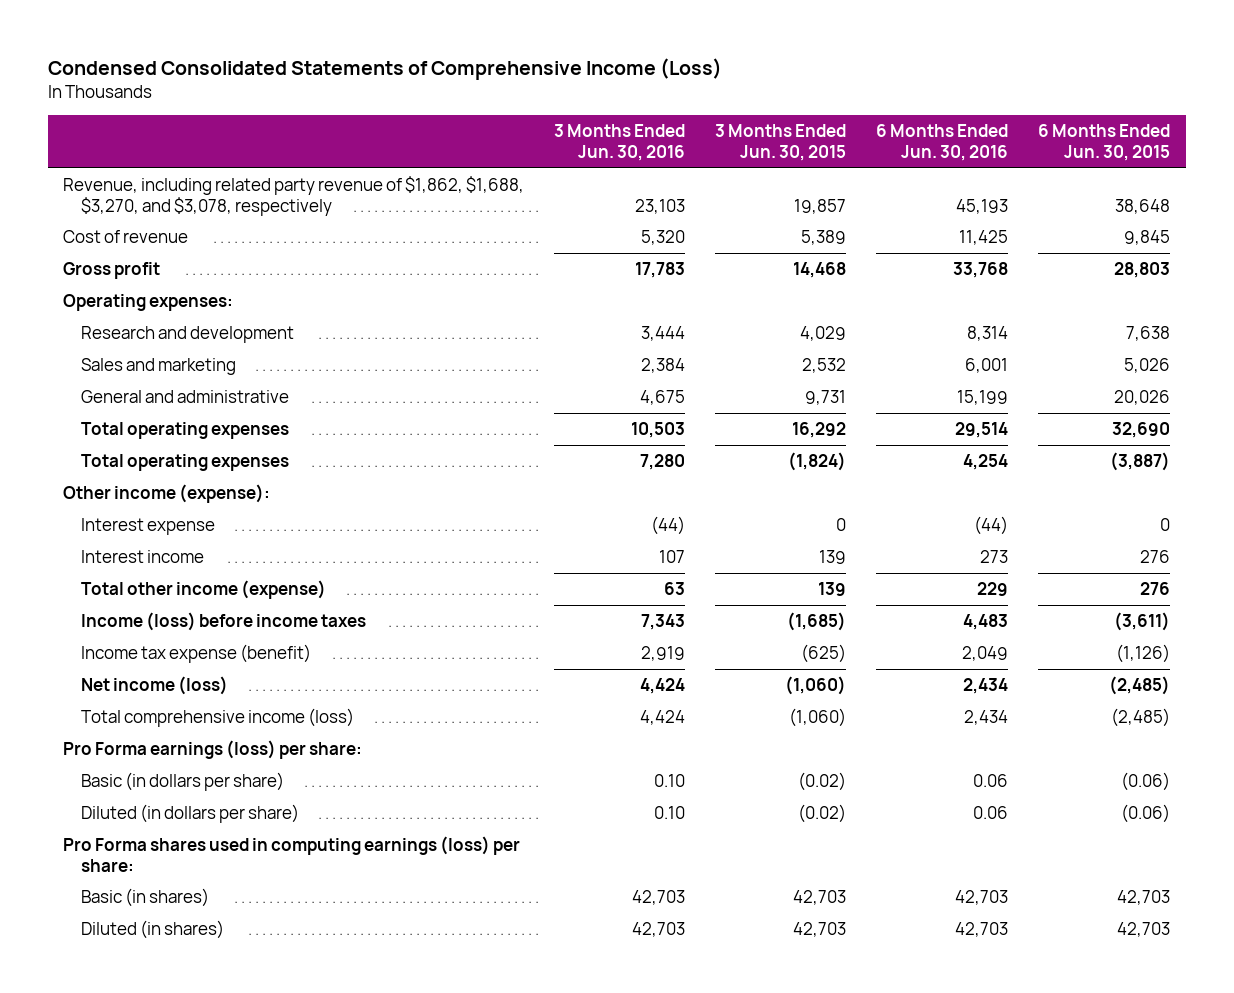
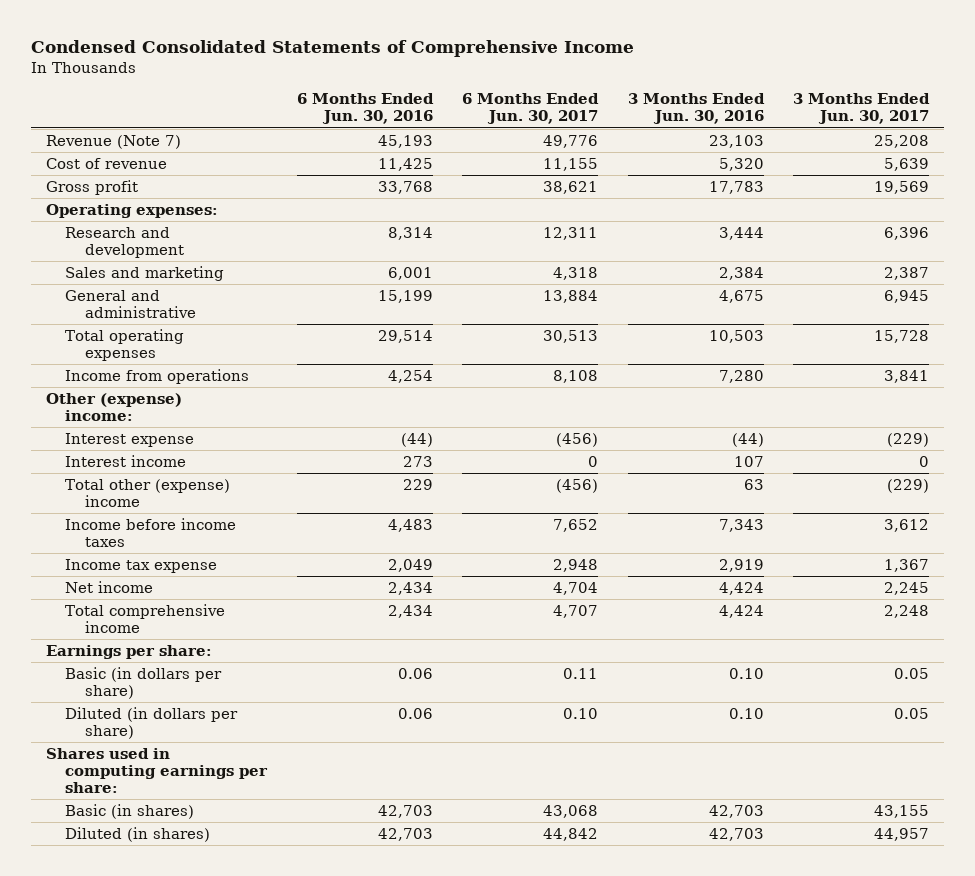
[48,57,723,80] Condensed Consolidated Statements of Comprehensive Income (Loss) -> [31,40,635,58] Condensed Consolidated Statements of Comprehensive Income
[715,124,847,161] 3 Months Ended Jun. 30, 2015 -> none
[1038,124,1171,161] 6 Months Ended Jun. 30, 2015 -> none
none -> [462,93,600,125] 6 Months Ended Jun. 30, 2017
none -> [793,93,931,125] 3 Months Ended Jun. 30, 2017
[63,176,525,216] Revenue, including related party revenue of $1,862, $1,688, $3,270, and $3,078, respectively -> [45,134,181,149] Revenue (Note 7)
[81,454,290,472] Total operating expenses -> [65,368,250,384] Income from operations
[63,484,271,504] Other income (expense): -> [45,392,182,421] Other (expense) income:
[81,580,327,600] Total other income (expense) -> [65,478,231,507] Total other (expense) income
[81,612,367,632] Income (loss) before income taxes -> [65,517,237,547] Income before income taxes
[81,644,312,664] Income tax expense (benefit) -> [65,558,218,573] Income tax expense
[81,676,229,696] Net income (loss) -> [65,580,154,593] Net income
[81,708,355,728] Total comprehensive income (loss) -> [65,603,226,633] Total comprehensive income
[63,740,363,760] Pro Forma earnings (loss) per share: -> [45,644,212,659] Earnings per share:
[63,836,521,872] Pro Forma shares used in computing earnings (loss) per share: -> [45,747,269,793] Shares used in computing earnings per share:

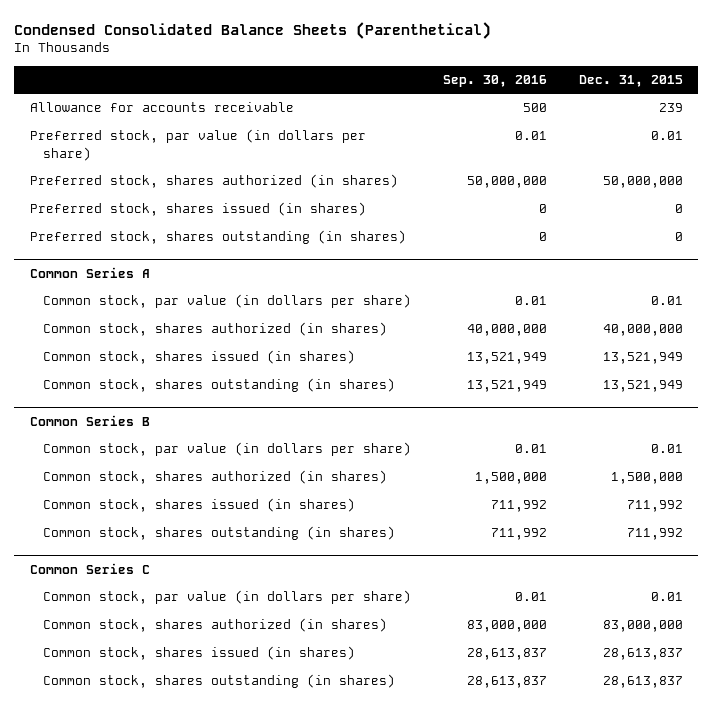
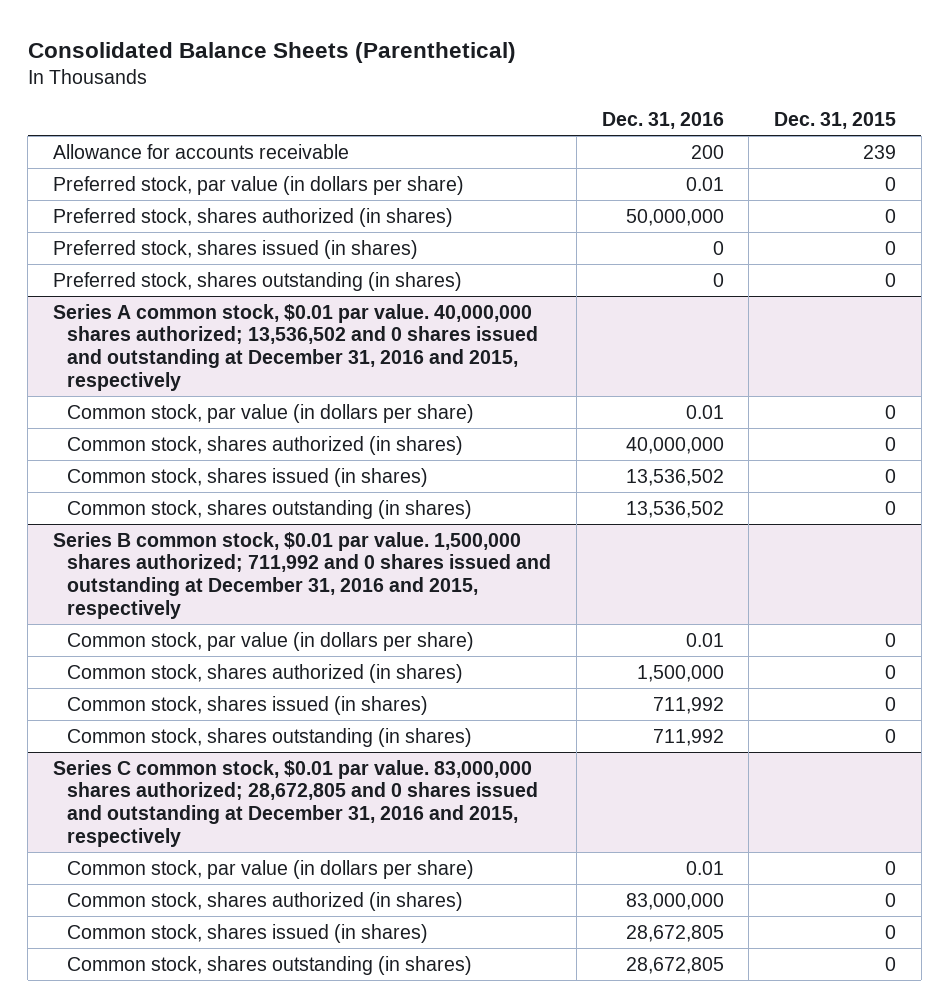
[14,21,492,39] Condensed Consolidated Balance Sheets (Parenthetical) -> [27,41,516,63] Consolidated Balance Sheets (Parenthetical)
[442,75,547,88] Sep. 30, 2016 -> none
none -> [601,111,724,129] Dec. 31, 2016
[650,131,683,141] 0.01 -> [885,176,897,191] 0
[602,176,683,189] 50,000,000 -> [885,208,897,223] 0
[29,267,150,279] Common Series A -> [52,303,538,391] Series A common stock, $0.01 par value. 40,000,000 shares authorized; 13,536,502 and 0 shares issued and outstanding at December 31, 2016 and 2015, respectively
[650,296,683,306] 0.01 -> [885,404,897,419] 0
[602,324,683,337] 40,000,000 -> [885,436,897,451] 0
[602,352,683,365] 13,521,949 -> [885,468,897,483] 0
[602,380,683,393] 13,521,949 -> [885,500,897,515] 0
[29,415,150,427] Common Series B -> [52,531,551,619] Series B common stock, $0.01 par value. 1,500,000 shares authorized; 711,992 and 0 shares issued and outstanding at December 31, 2016 and 2015, respectively
[650,444,683,454] 0.01 -> [885,632,897,647] 0
[610,472,683,485] 1,500,000 -> [885,664,897,679] 0
[626,500,683,513] 711,992 -> [885,696,897,711] 0
[626,528,683,541] 711,992 -> [885,728,897,743] 0
[29,563,150,575] Common Series C -> [52,759,538,847] Series C common stock, $0.01 par value. 83,000,000 shares authorized; 28,672,805 and 0 shares issued and outstanding at December 31, 2016 and 2015, respectively
[650,592,683,602] 0.01 -> [885,860,897,875] 0
[602,620,683,633] 83,000,000 -> [885,892,897,907] 0
[602,648,683,661] 28,613,837 -> [885,924,897,939] 0
[602,676,683,689] 28,613,837 -> [885,956,897,971] 0

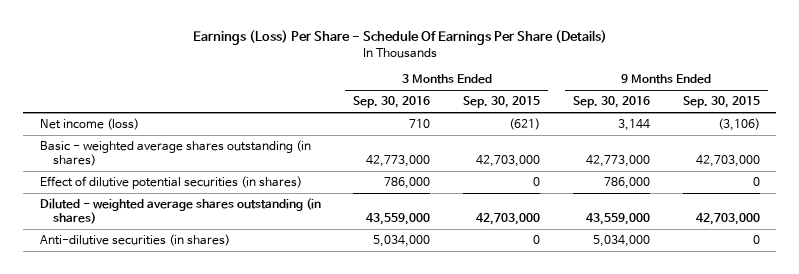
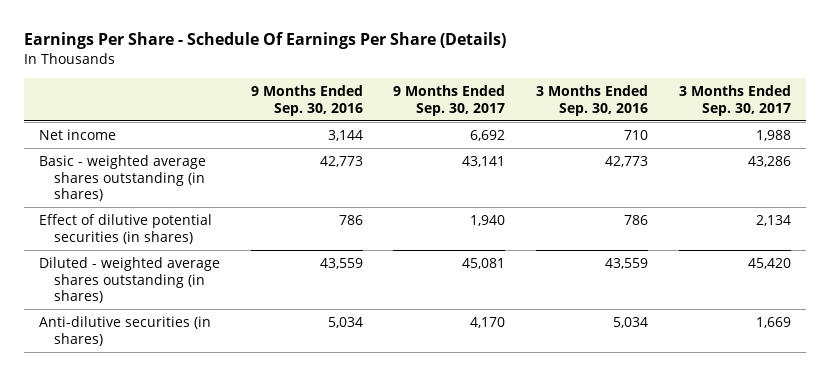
[192,30,607,46] Earnings (Loss) Per Share - Schedule Of Earnings Per Share (Details) -> [23,32,506,50] Earnings Per Share - Schedule Of Earnings Per Share (Details)
[463,96,541,109] Sep. 30, 2015 -> none
[682,96,760,109] Sep. 30, 2015 -> none
none -> [393,84,506,116] 9 Months Ended Sep. 30, 2017
none -> [678,84,791,116] 3 Months Ended Sep. 30, 2017
[39,118,139,131] Net income (loss) -> [38,129,116,141] Net income
[366,155,431,168] 42,773,000 -> [605,156,649,168] 42,773
[585,155,650,168] 42,773,000 -> [319,156,363,168] 42,773
[384,177,431,190] 786,000 -> [624,215,649,226] 786
[603,177,650,190] 786,000 -> [338,215,363,226] 786
[366,213,431,226] 43,559,000 -> [605,258,649,270] 43,559
[585,213,650,226] 43,559,000 -> [319,258,363,270] 43,559
[373,235,431,248] 5,034,000 -> [613,317,649,329] 5,034
[592,235,650,248] 5,034,000 -> [327,317,363,329] 5,034

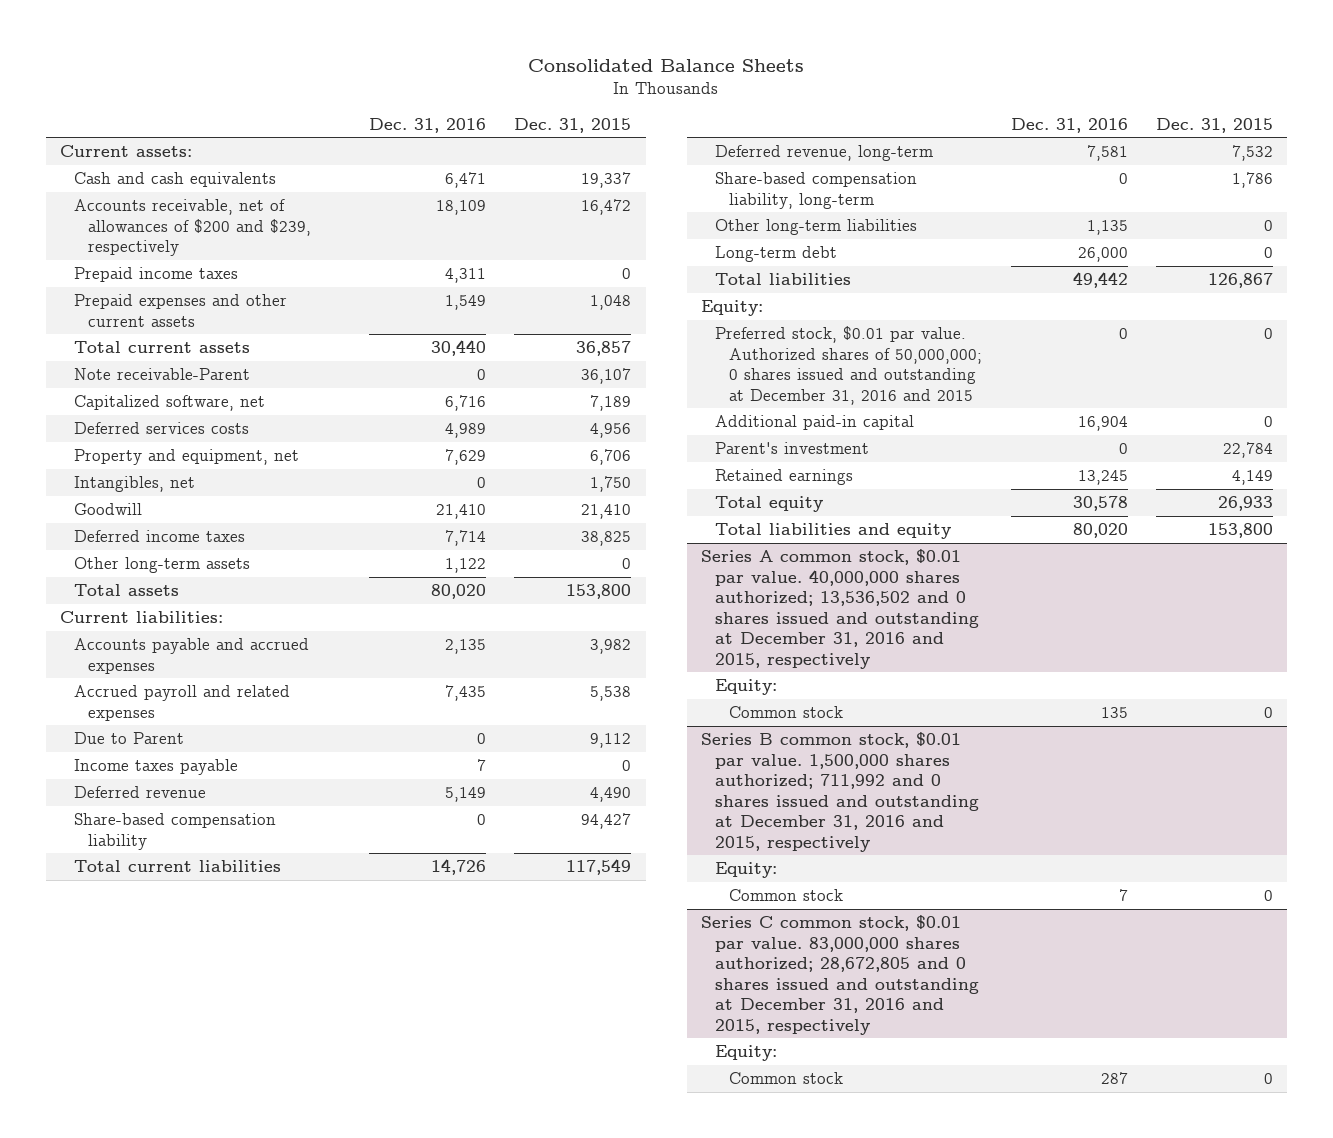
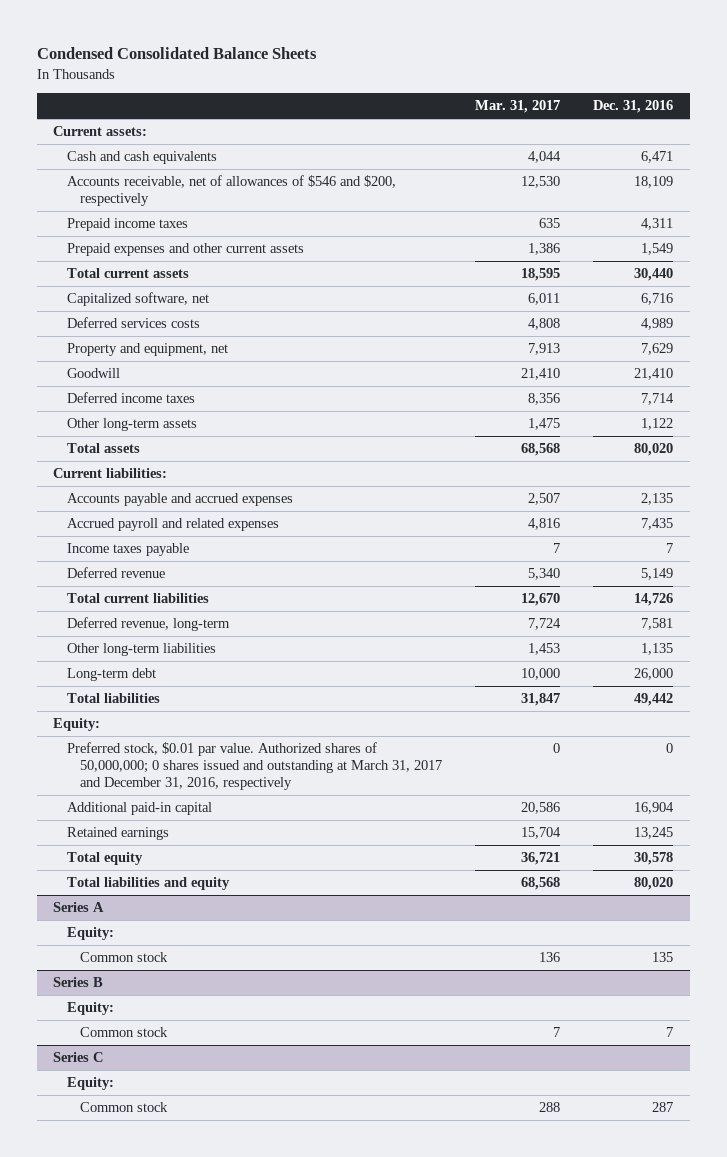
[528,58,805,72] Consolidated Balance Sheets -> [36,47,317,60] Condensed Consolidated Balance Sheets
[514,117,632,133] Dec. 31, 2015 -> none
none -> [475,100,561,114] Mar. 31, 2017
[74,199,312,257] Accounts receivable, net of allowances of $200 and $239, respectively -> [66,175,396,207] Accounts receivable, net of allowances of $546 and $200, respectively
[74,368,251,381] Note receivable-Parent -> none
[74,476,196,493] Intangibles, net -> none
[74,732,185,745] Due to Parent -> none
[74,813,277,850] Share-based compensation liability -> none
[715,172,918,209] Share-based compensation liability, long-term -> none
[715,326,983,405] Preferred stock, $0.01 par value. Authorized shares of 50,000,000; 0 shares issued and outstanding at December 31, 2016 and 2015 -> [66,742,443,791] Preferred stock, $0.01 par value. Authorized shares of 50,000,000; 0 shares issued and outstanding at March 31, 2017 and December 31, 2016, respectively
[715,442,870,455] Parent's investment -> none
[701,549,980,669] Series A common stock, $0.01 par value. 40,000,000 shares authorized; 13,536,502 and 0 shares issued and outstanding at December 31, 2016 and 2015, respectively -> [53,902,105,913] Series A
[701,732,980,852] Series B common stock, $0.01 par value. 1,500,000 shares authorized; 711,992 and 0 shares issued and outstanding at December 31, 2016 and 2015, respectively -> [53,977,104,988] Series B
[701,915,980,1035] Series C common stock, $0.01 par value. 83,000,000 shares authorized; 28,672,805 and 0 shares issued and outstanding at December 31, 2016 and 2015, respectively -> [53,1052,104,1063] Series C

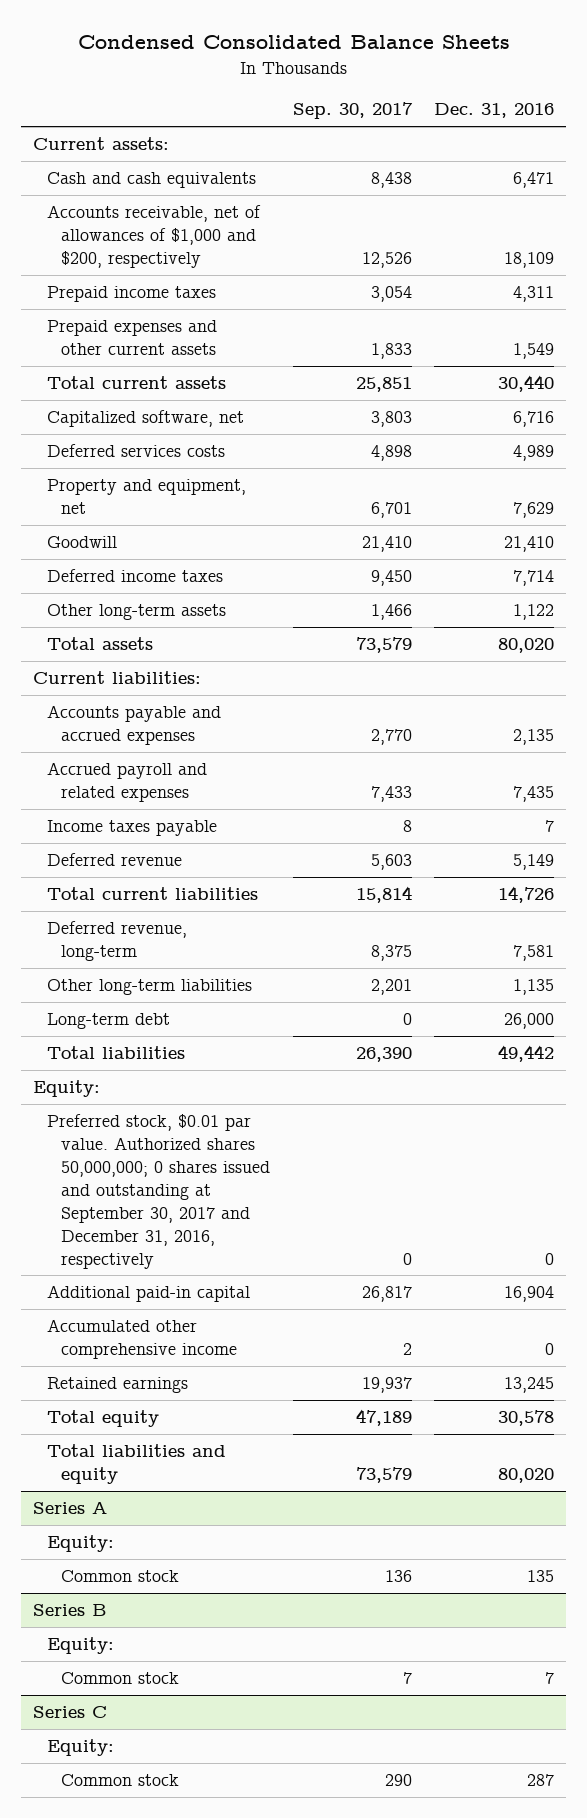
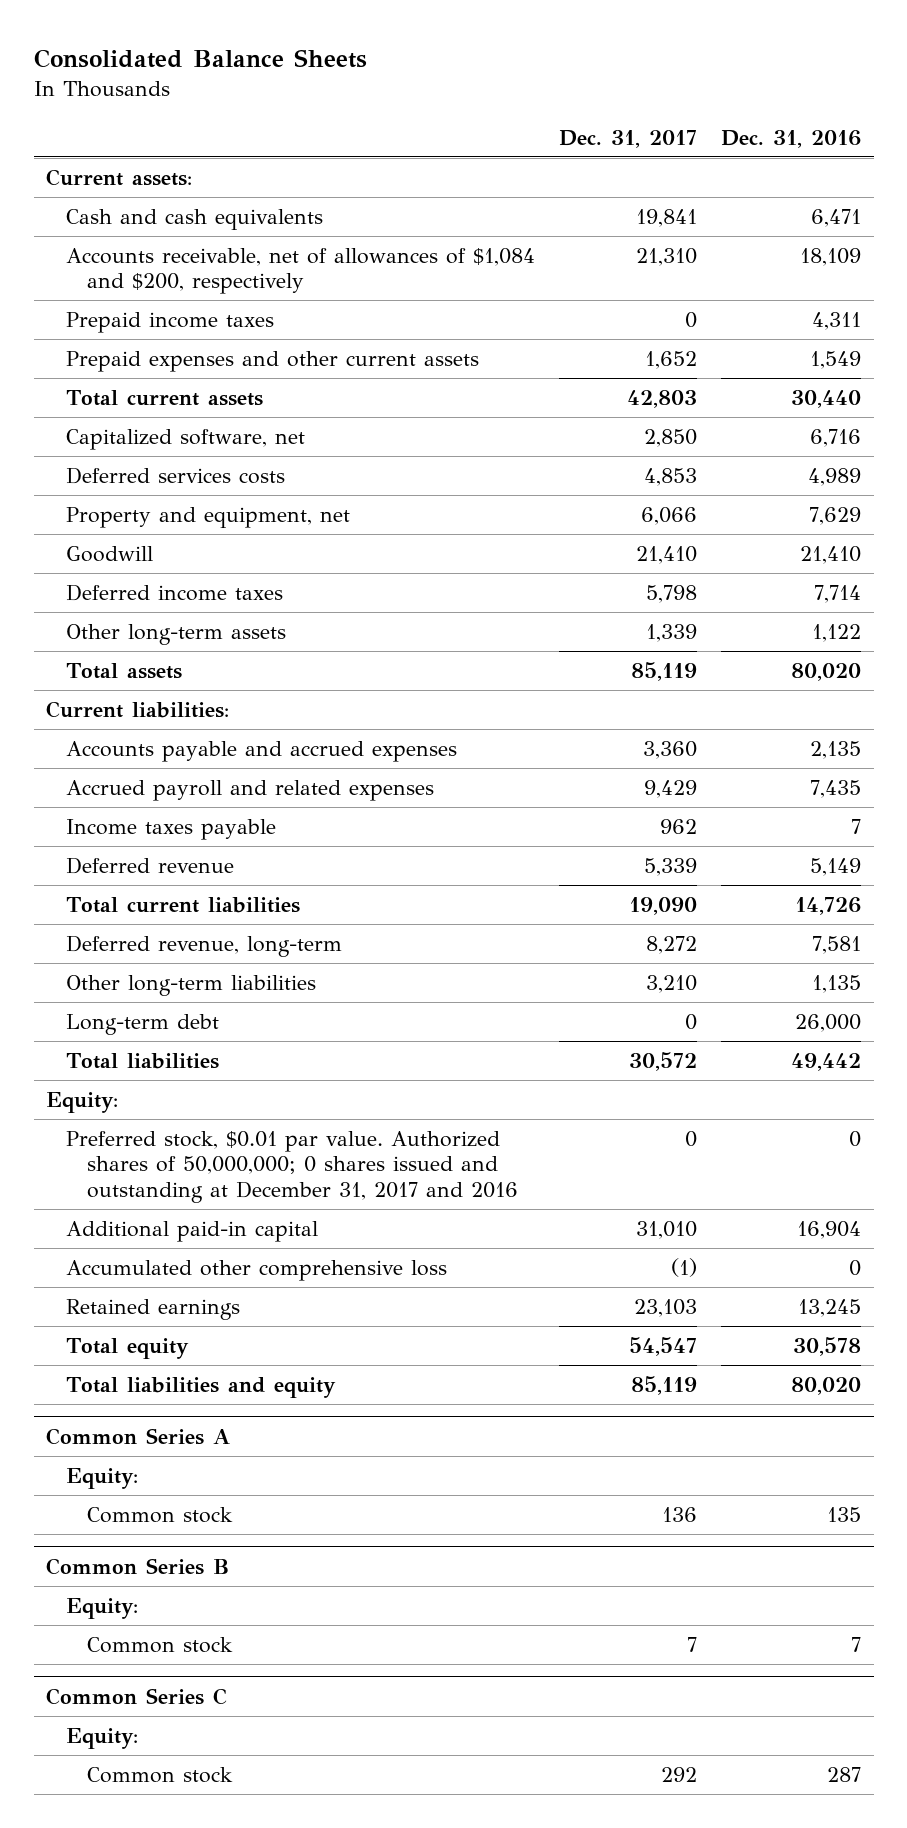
[77,35,510,50] Condensed Consolidated Balance Sheets -> [33,48,367,68] Consolidated Balance Sheets
[292,102,413,120] Sep. 30, 2017 -> none
none -> [559,129,698,148] Dec. 31, 2017
[46,205,261,269] Accounts receivable, net of allowances of $1,000 and $200, respectively -> [66,247,536,295] Accounts receivable, net of allowances of $1,084 and $200, respectively
[46,1114,270,1269] Preferred stock, $0.01 par value. Authorized shares 50,000,000; 0 shares issued and outstanding at September 30, 2017 and December 31, 2016, respectively -> [66,1130,518,1203] Preferred stock, $0.01 par value. Authorized shares of 50,000,000; 0 shares issued and outstanding at December 31, 2017 and 2016
[46,1319,237,1360] Accumulated other comprehensive income -> [66,1259,448,1281] Accumulated other comprehensive loss
[32,1502,107,1515] Series A -> [45,1427,230,1445] Common Series A
[32,1604,107,1617] Series B -> [45,1557,229,1575] Common Series B
[32,1706,107,1719] Series C -> [45,1687,227,1705] Common Series C

